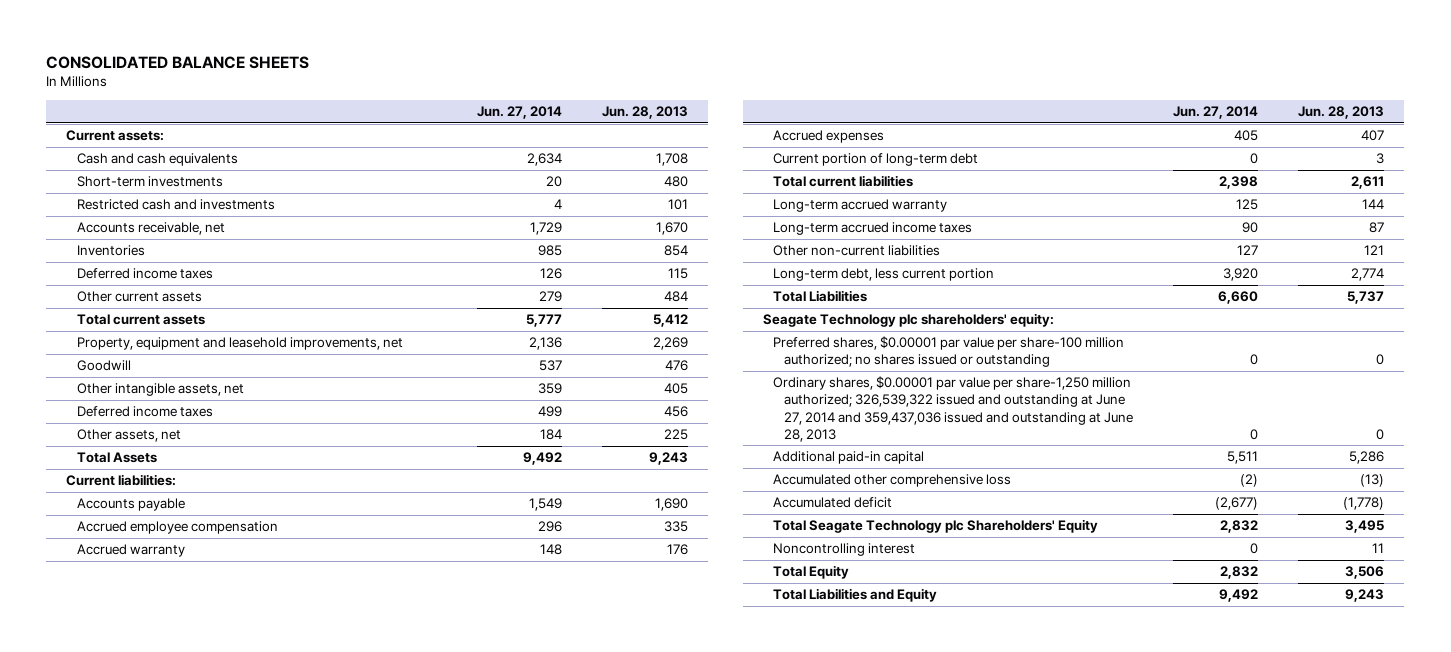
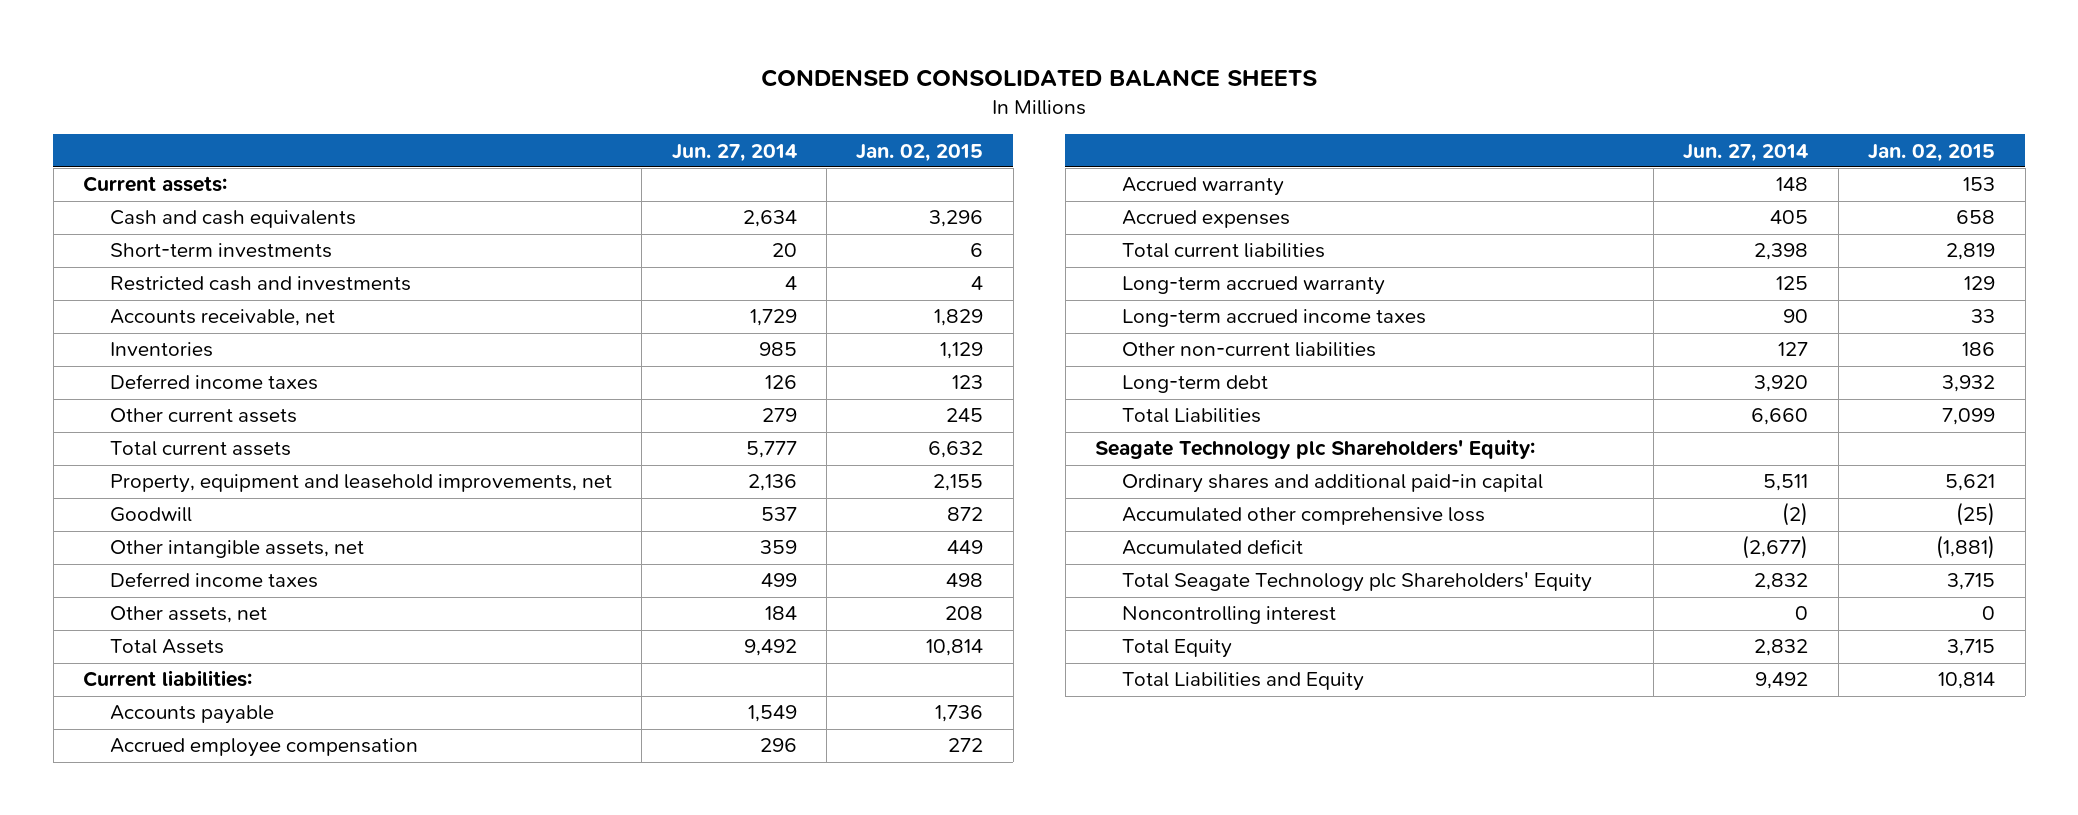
[46,55,310,69] CONSOLIDATED BALANCE SHEETS -> [761,68,1318,87] CONDENSED CONSOLIDATED BALANCE SHEETS
[602,106,689,120] Jun. 28, 2013 -> none
none -> [856,143,984,162] Jan. 02, 2015
[773,153,979,167] Current portion of long-term debt -> none
[773,268,995,282] Long-term debt, less current portion -> [1121,375,1268,394] Long-term debt
[773,336,1125,368] Preferred shares, $0.00001 par value per share-100 million authorized; no shares issued or outstanding -> none
[773,376,1133,442] Ordinary shares, $0.00001 par value per share-1,250 million authorized; 326,539,322 issued and outstanding at June 27, 2014 and 359,437,036 issued and outstanding at June 28, 2013 -> none
[762,313,1054,328] Seagate Technology plc shareholders' equity: -> [1095,439,1536,460] Seagate Technology plc Shareholders' Equity:
[773,451,925,465] Additional paid-in capital -> [1121,474,1543,494] Ordinary shares and additional paid-in capital

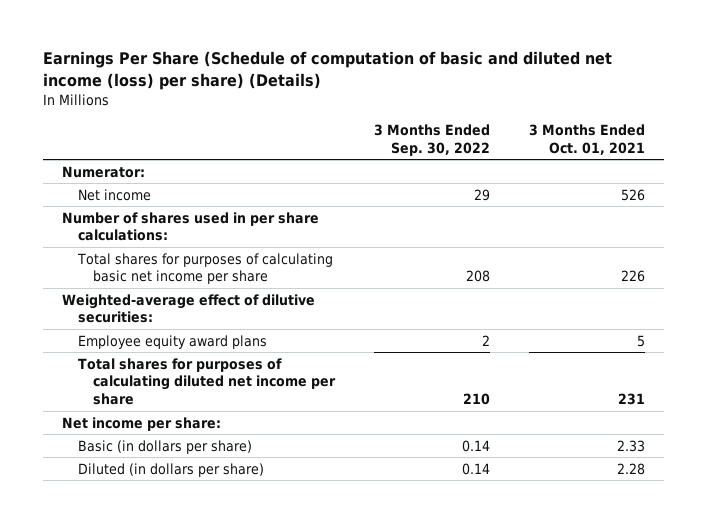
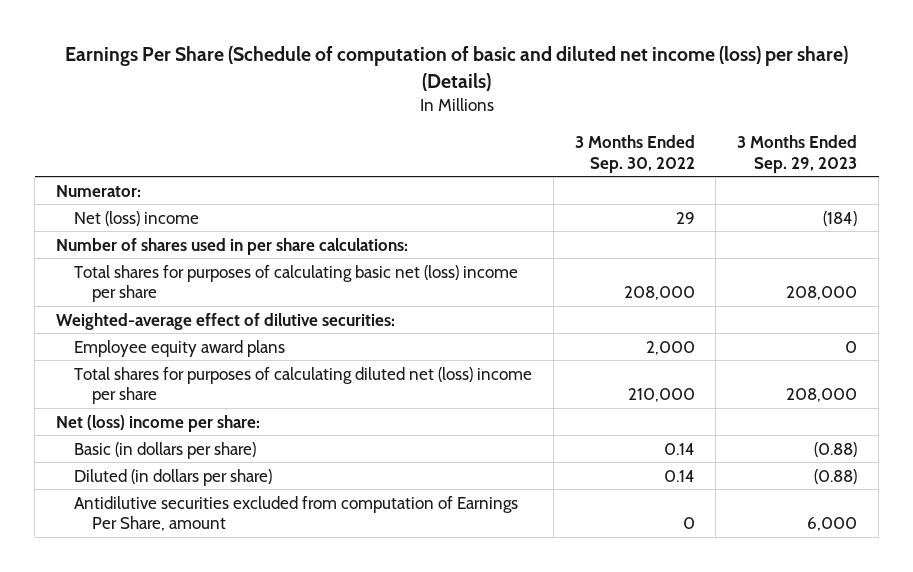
[528,124,645,155] 3 Months Ended Oct. 01, 2021 -> none
none -> [737,134,858,173] 3 Months Ended Sep. 29, 2023
[77,188,151,201] Net income -> [73,210,199,226] Net (loss) income
[76,252,333,285] Total shares for purposes of calculating basic net income per share -> [73,264,518,303] Total shares for purposes of calculating basic net (loss) income per share
[466,270,491,283] 208 -> [623,286,695,301] 208,000
[482,334,491,346] 2 -> [645,340,695,355] 2,000
[77,357,337,406] Total shares for purposes of calculating diluted net income per share -> [73,366,532,405] Total shares for purposes of calculating diluted net (loss) income per share
[463,393,491,406] 210 -> [627,388,695,403] 210,000
[61,416,221,431] Net income per share: -> [56,414,261,432] Net (loss) income per share:
none -> [73,495,518,532] Antidilutive securities excluded from computation of Earnings Per Share, amount

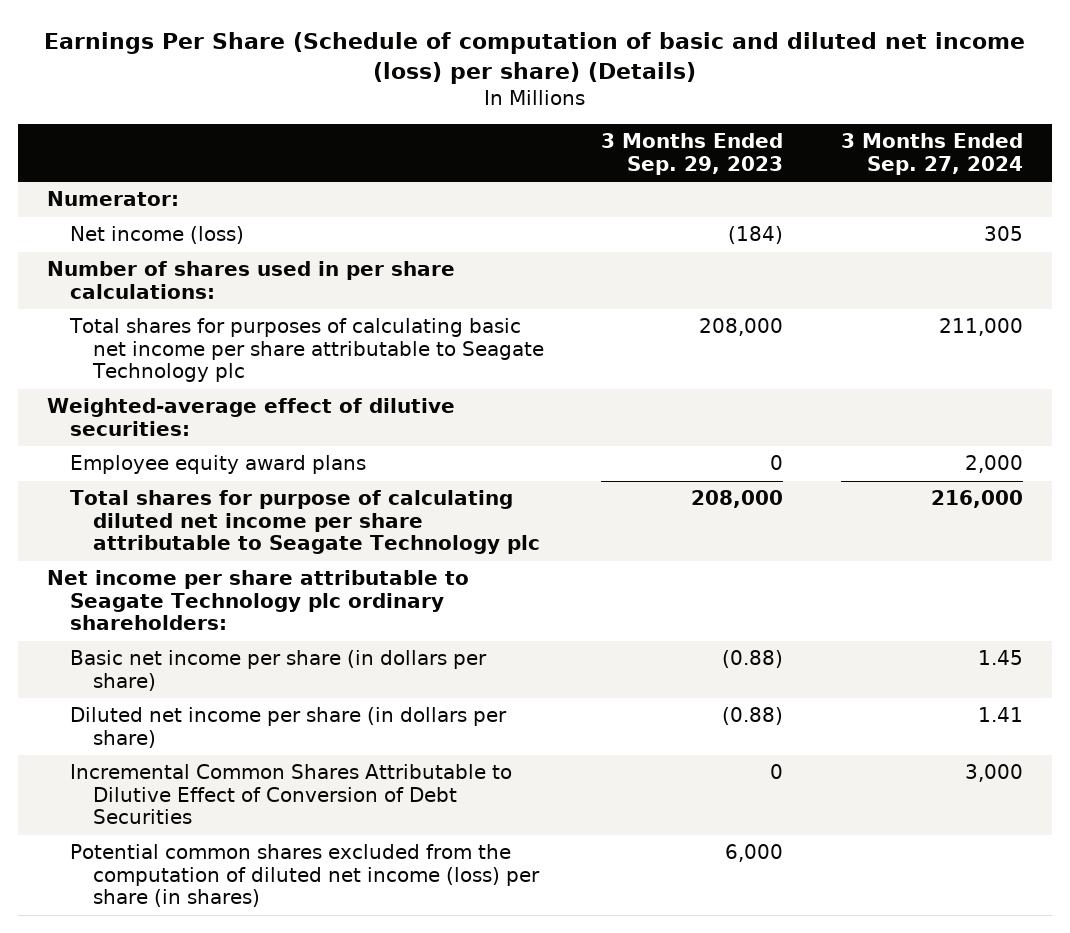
[574,134,695,173] 3 Months Ended Sep. 30, 2022 -> none
none -> [841,133,1024,175] 3 Months Ended Sep. 27, 2024
[73,210,199,226] Net (loss) income -> [70,226,245,245] Net income (loss)
[73,264,518,303] Total shares for purposes of calculating basic net (loss) income per share -> [69,318,544,383] Total shares for purposes of calculating basic net income per share attributable to Seagate Technology plc
[56,414,261,432] Net (loss) income per share: -> none
[73,366,532,405] Total shares for purposes of calculating diluted net (loss) income per share -> [70,490,540,555] Total shares for purpose of calculating diluted net income per share attributable to Seagate Technology plc
none -> [47,570,470,631] Net income per share attributable to Seagate Technology plc ordinary shareholders:
[73,441,256,459] Basic (in dollars per share) -> [70,650,488,691] Basic net income per share (in dollars per share)
[73,468,272,486] Diluted (in dollars per share) -> [70,707,508,748] Diluted net income per share (in dollars per share)
none -> [70,764,513,825] Incremental Common Shares Attributable to Dilutive Effect of Conversion of Debt Securities
[73,495,518,532] Antidilutive securities excluded from computation of Earnings Per Share, amount -> [70,844,540,908] Potential common shares excluded from the computation of diluted net income (loss) per share (in shares)

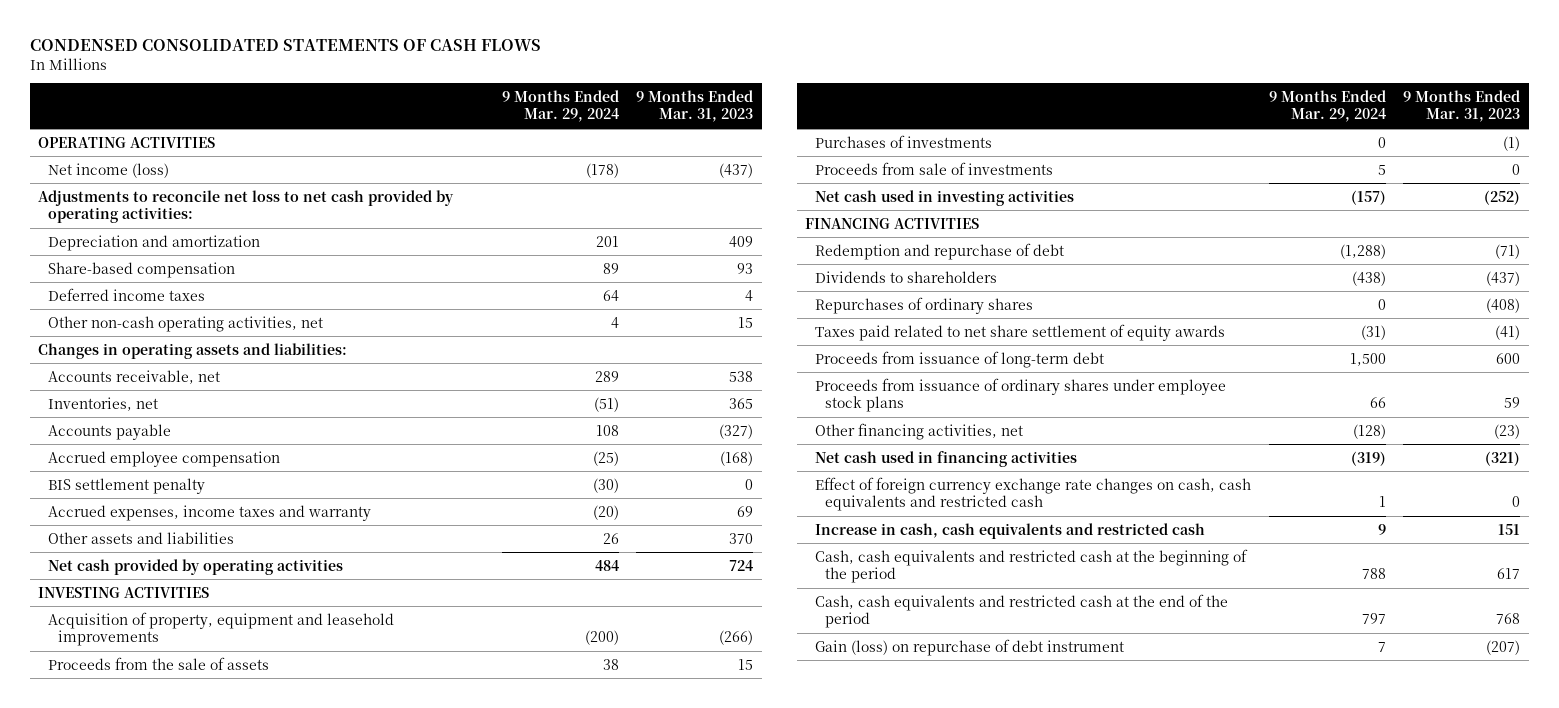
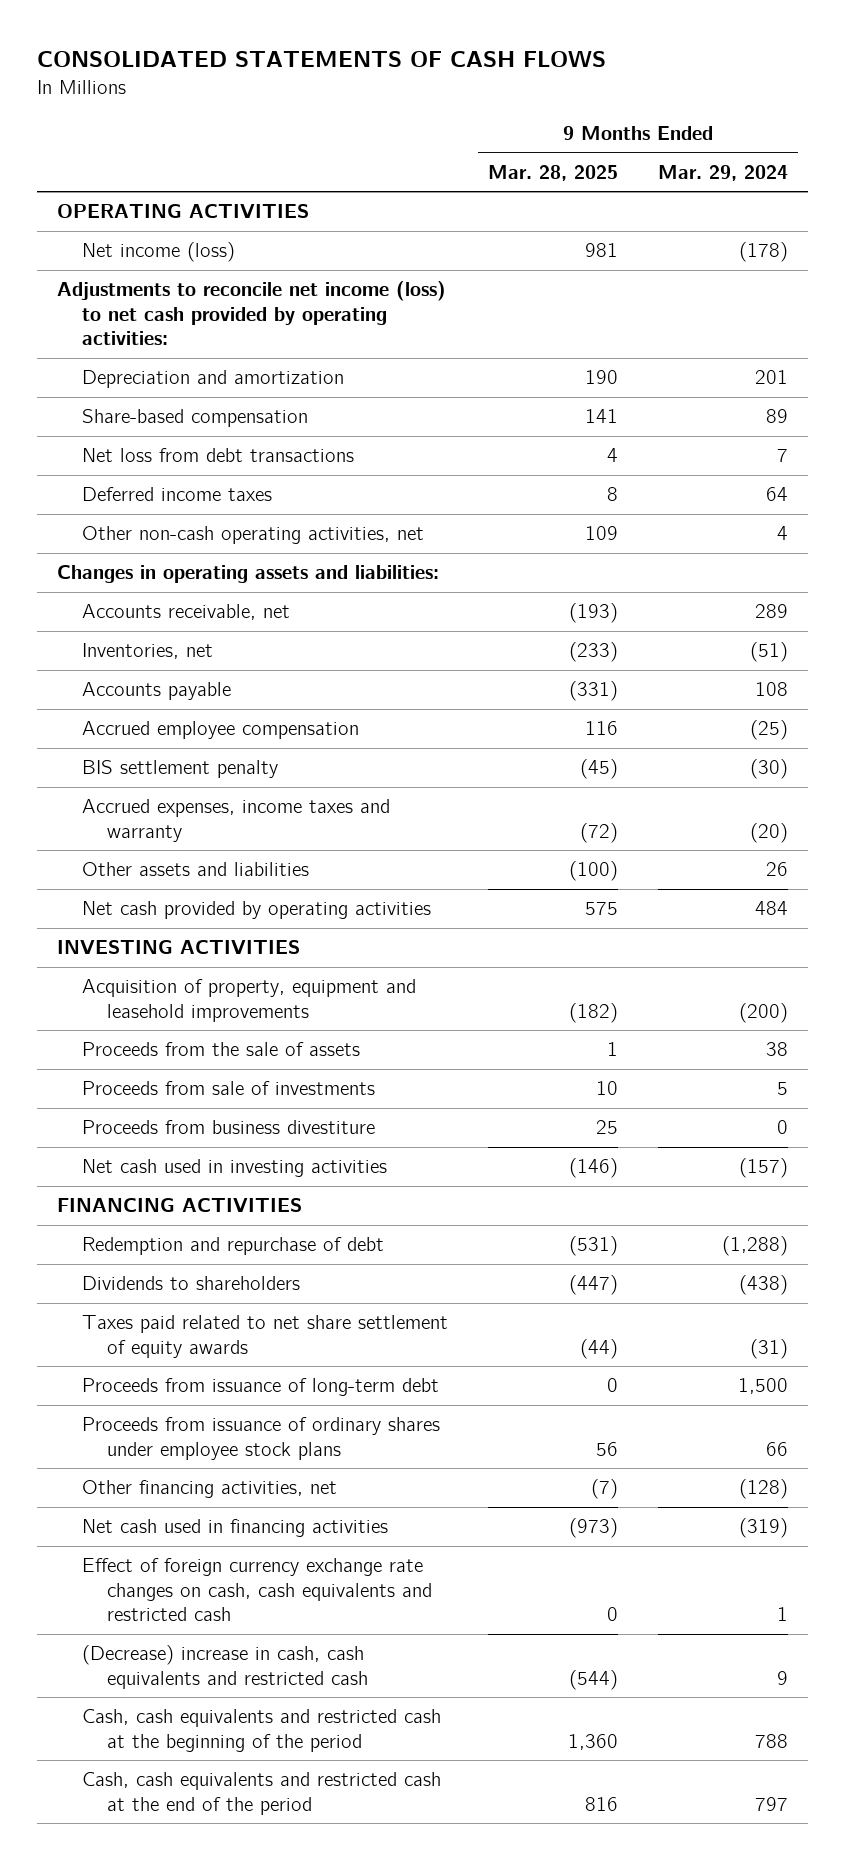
[29,39,541,52] CONDENSED CONSOLIDATED STATEMENTS OF CASH FLOWS -> [36,51,606,68] CONSOLIDATED STATEMENTS OF CASH FLOWS
[636,90,754,123] 9 Months Ended Mar. 31, 2023 -> none
none -> [488,164,619,181] Mar. 28, 2025
[38,189,455,223] Adjustments to reconcile net loss to net cash provided by operating activities: -> [56,281,446,346] Adjustments to reconcile net income (loss) to net cash provided by operating activities:
none -> [81,448,354,463] Net loss from debt transactions
[815,134,993,148] Purchases of investments -> none
none -> [81,1120,375,1135] Proceeds from business divestiture
[815,296,1034,314] Repurchases of ordinary shares -> none
[815,522,1206,539] Increase in cash, cash equivalents and restricted cash -> [81,1645,368,1689] (Decrease) increase in cash, cash equivalents and restricted cash
[815,638,1125,656] Gain (loss) on repurchase of debt instrument -> none

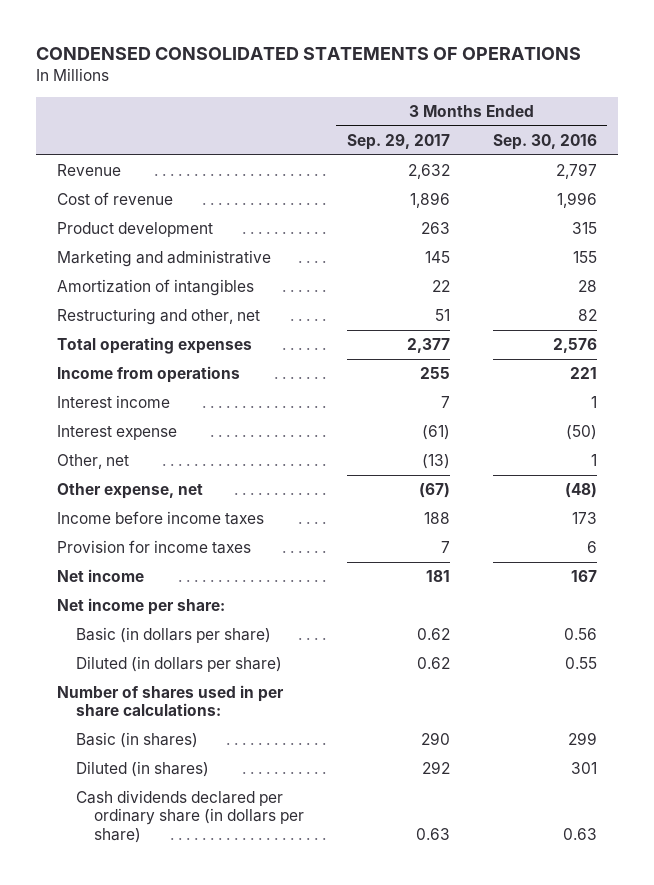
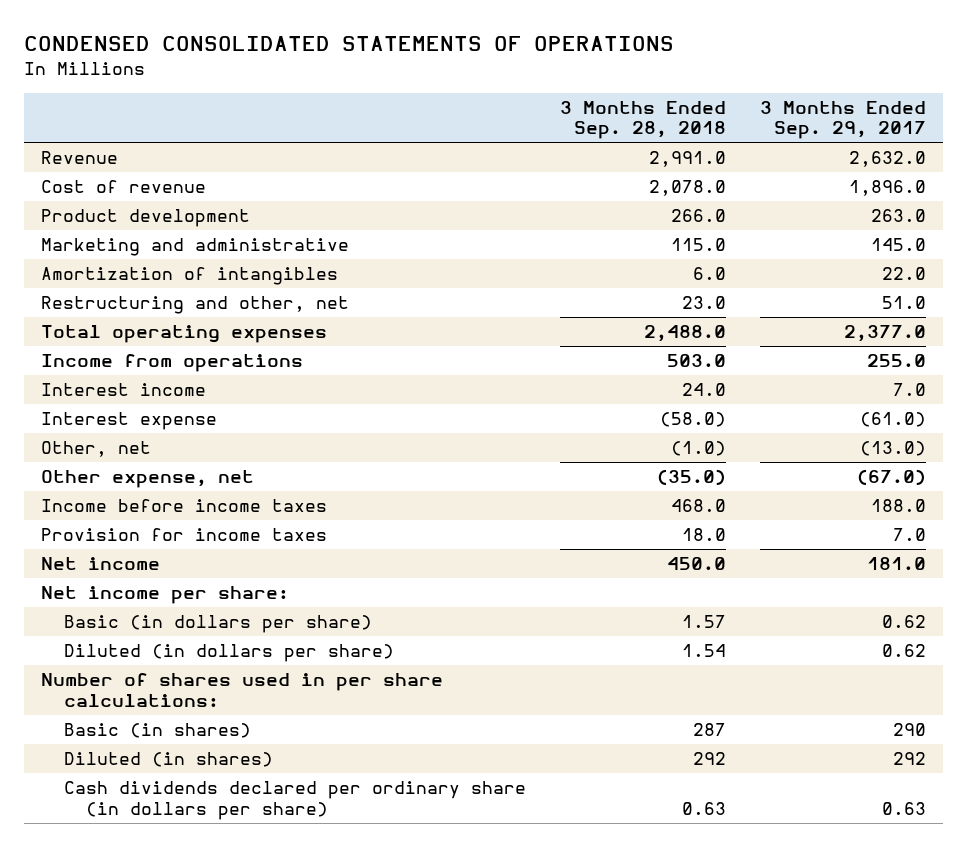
[492,133,597,150] Sep. 30, 2016 -> none
none -> [559,101,726,140] 3 Months Ended Sep. 28, 2018
[408,164,451,180] 2,632 -> [848,151,926,168] 2,632.0
[410,192,451,209] 1,896 -> [848,180,926,197] 1,896.0
[421,222,451,235] 263 -> [870,209,926,223] 263.0
[425,251,451,264] 145 -> [870,238,926,252] 145.0
[432,280,451,293] 22 -> [881,267,926,281] 22.0
[435,309,451,322] 51 -> [881,296,926,310] 51.0
[407,338,451,354] 2,377 -> [843,325,926,343] 2,377.0
[420,367,451,380] 255 -> [866,354,926,368] 255.0
[441,396,451,409] 7 -> [892,383,926,397] 7.0
[422,425,451,441] (61) -> [859,412,926,428] (61.0)
[422,454,451,470] (13) -> [859,441,926,457] (13.0)
[419,483,451,499] (67) -> [856,469,926,486] (67.0)
[424,512,451,525] 188 -> [870,499,926,513] 188.0
[441,541,451,554] 7 -> [892,528,926,542] 7.0
[426,570,451,583] 181 -> [866,557,926,571] 181.0

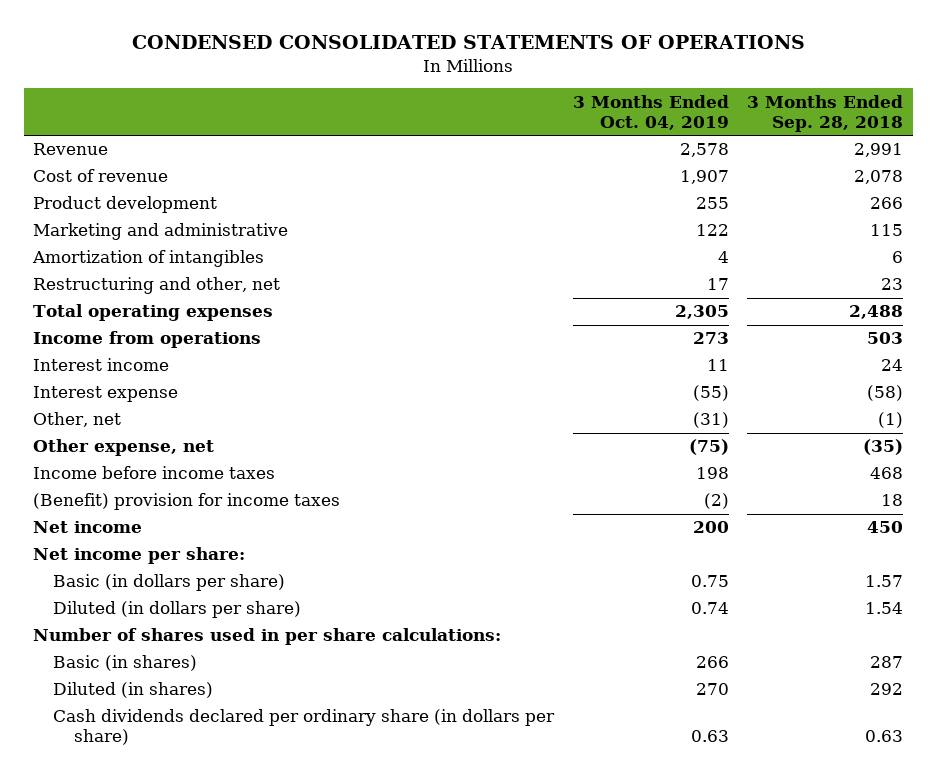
[759,101,926,140] 3 Months Ended Sep. 29, 2017 -> none
none -> [572,94,729,130] 3 Months Ended Oct. 04, 2019
[648,151,726,168] 2,991.0 -> [854,143,904,158] 2,991
[648,180,726,197] 2,078.0 -> [854,170,904,185] 2,078
[670,209,726,223] 266.0 -> [870,197,904,210] 266
[670,238,726,252] 115.0 -> [870,224,904,237] 115
[692,267,726,281] 6.0 -> [892,251,904,264] 6
[681,296,726,310] 23.0 -> [881,278,904,291] 23
[643,325,726,343] 2,488.0 -> [849,305,904,320] 2,488
[666,354,726,368] 503.0 -> [867,332,904,345] 503
[681,383,726,397] 24.0 -> [881,359,904,372] 24
[659,412,726,428] (58.0) -> [867,385,904,402] (58)
[670,441,726,457] (1.0) -> [878,412,904,429] (1)
[656,469,726,486] (35.0) -> [863,439,904,456] (35)
[670,499,726,513] 468.0 -> [870,467,904,480] 468
[41,528,328,542] Provision for income taxes -> [32,493,340,511] (Benefit) provision for income taxes
[681,528,726,542] 18.0 -> [881,494,904,507] 18
[666,557,726,571] 450.0 -> [867,521,904,534] 450

